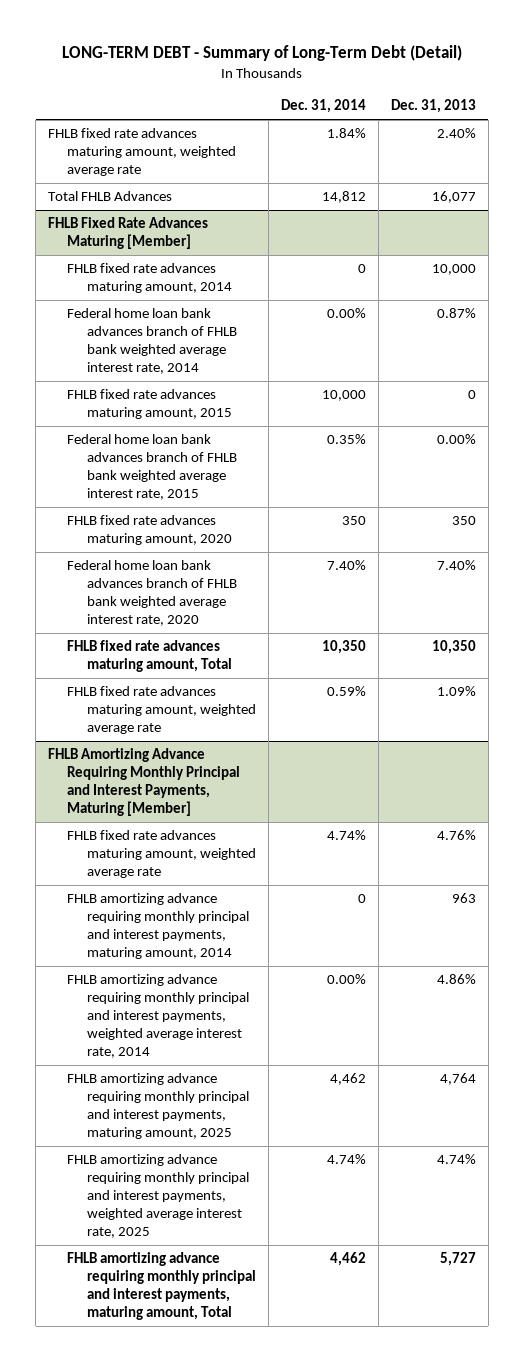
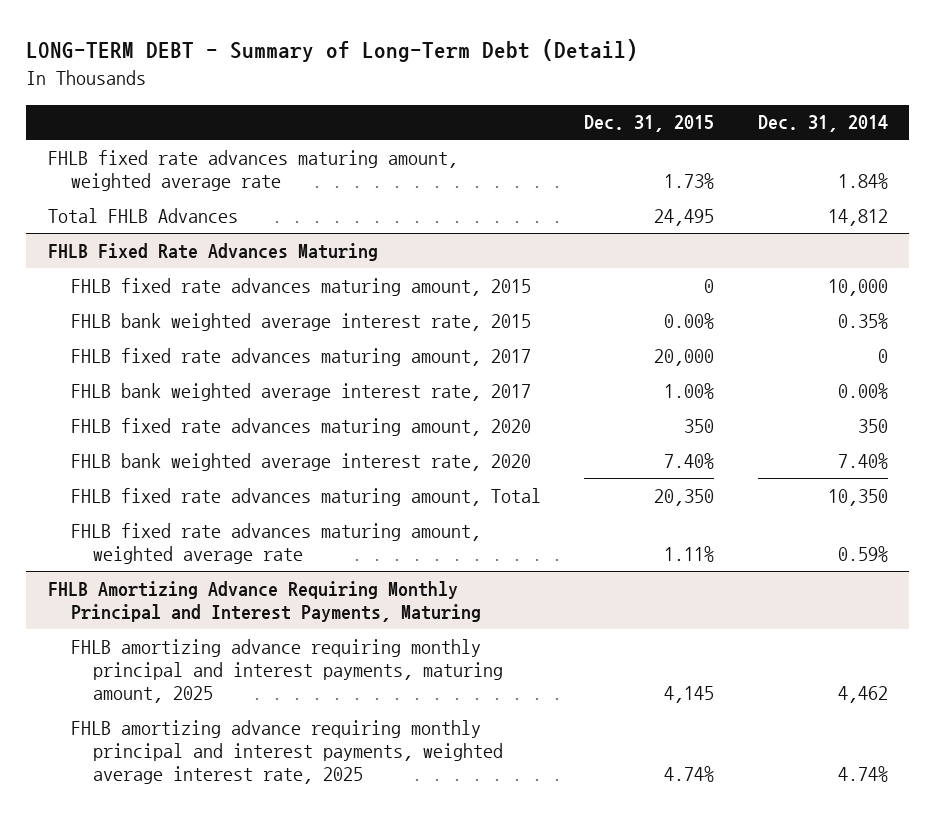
[390,99,476,114] Dec. 31, 2013 -> none
none -> [584,115,715,133] Dec. 31, 2015
[67,263,232,294] FHLB fixed rate advances maturing amount, 2014 -> none
[67,308,237,374] Federal home loan bank advances branch of FHLB bank weighted average interest rate, 2014 -> none
[48,217,209,250] FHLB Fixed Rate Advances Maturing [Member] -> [48,242,379,261] FHLB Fixed Rate Advances Maturing
none -> [70,312,531,331] FHLB bank weighted average interest rate, 2015
none -> [70,347,531,366] FHLB fixed rate advances maturing amount, 2017
[67,434,237,500] Federal home loan bank advances branch of FHLB bank weighted average interest rate, 2015 -> [70,382,531,401] FHLB bank weighted average interest rate, 2017
[326,434,366,445] 0.35% -> [837,382,888,399] 0.00%
[67,560,237,626] Federal home loan bank advances branch of FHLB bank weighted average interest rate, 2020 -> [70,452,531,471] FHLB bank weighted average interest rate, 2020
[67,830,256,879] FHLB fixed rate advances maturing amount, weighted average rate -> none
[67,893,249,959] FHLB amortizing advance requiring monthly principal and interest payments, maturing amount, 2014 -> none
[67,974,249,1058] FHLB amortizing advance requiring monthly principal and interest payments, weighted average interest rate, 2014 -> none
[48,748,241,816] FHLB Amortizing Advance Requiring Monthly Principal and Interest Payments, Maturing [Member] -> [48,580,481,623] FHLB Amortizing Advance Requiring Monthly Principal and Interest Payments, Maturing
[67,1252,256,1320] FHLB amortizing advance requiring monthly principal and interest payments, maturing amount, Total -> none

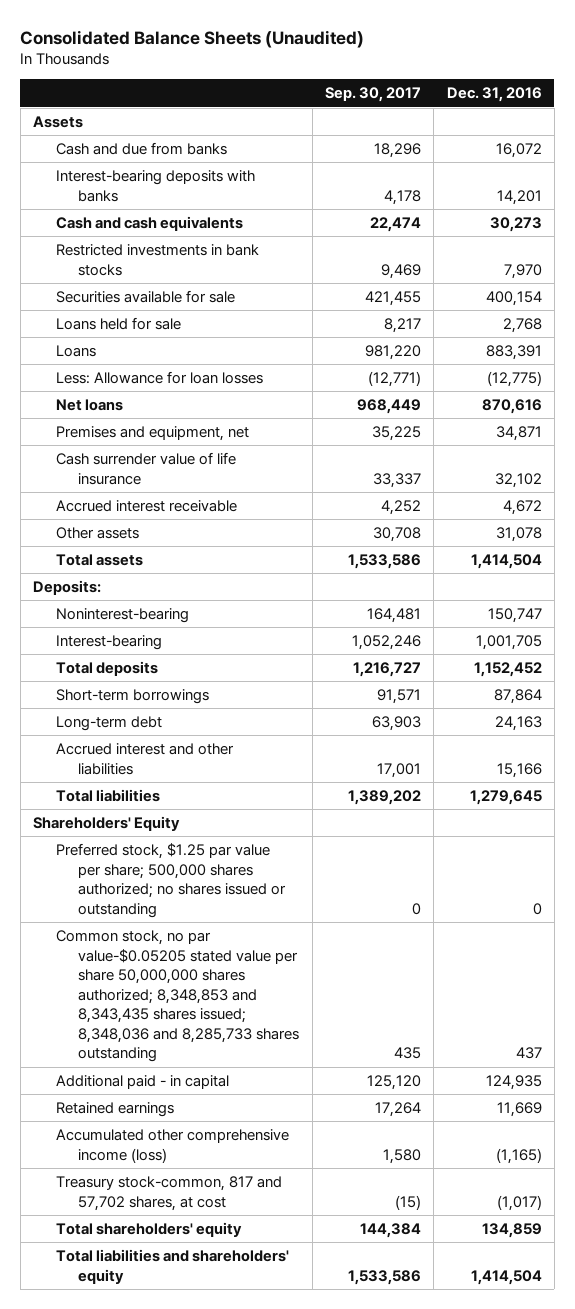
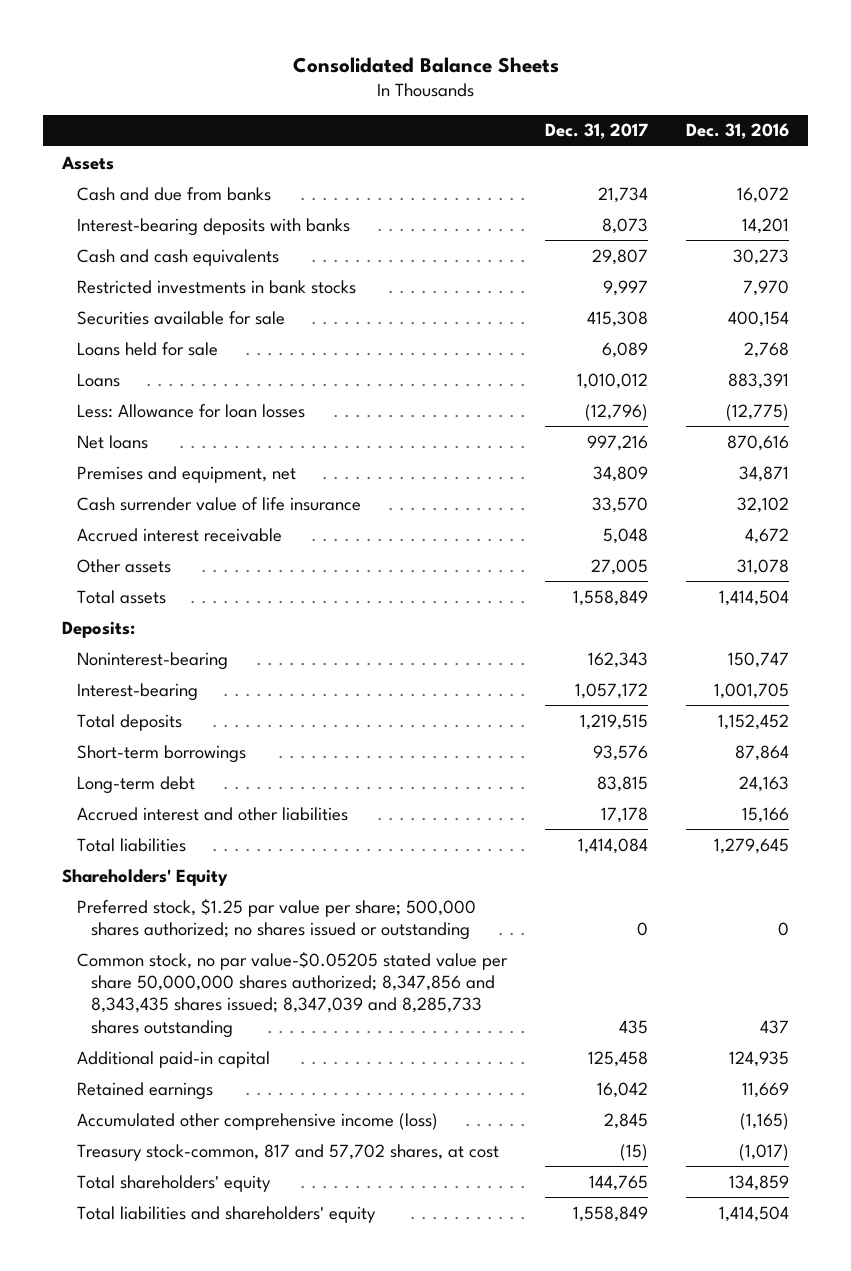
[20,29,365,48] Consolidated Balance Sheets (Unaudited) -> [292,56,559,73] Consolidated Balance Sheets
[324,87,421,103] Sep. 30, 2017 -> none
none -> [544,123,648,140] Dec. 31, 2017
[55,930,300,1063] Common stock, no par value-$0.05205 stated value per share 50,000,000 shares authorized; 8,348,853 and 8,343,435 shares issued; 8,348,036 and 8,285,733 shares outstanding -> [76,950,508,1038] Common stock, no par value-$0.05205 stated value per share 50,000,000 shares authorized; 8,347,856 and 8,343,435 shares issued; 8,347,039 and 8,285,733 shares outstanding
[55,1075,229,1090] Additional paid - in capital -> [76,1050,270,1068] Additional paid-in capital

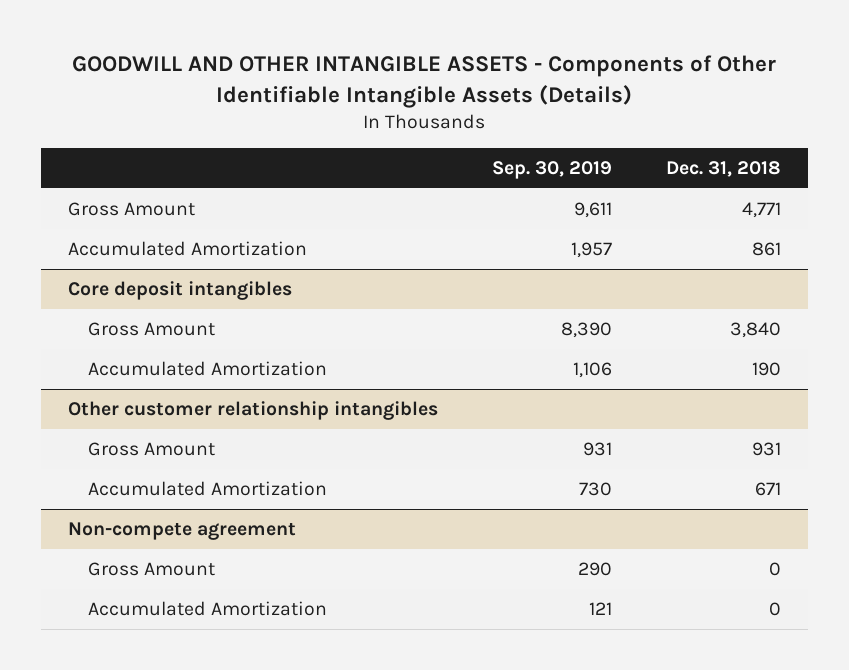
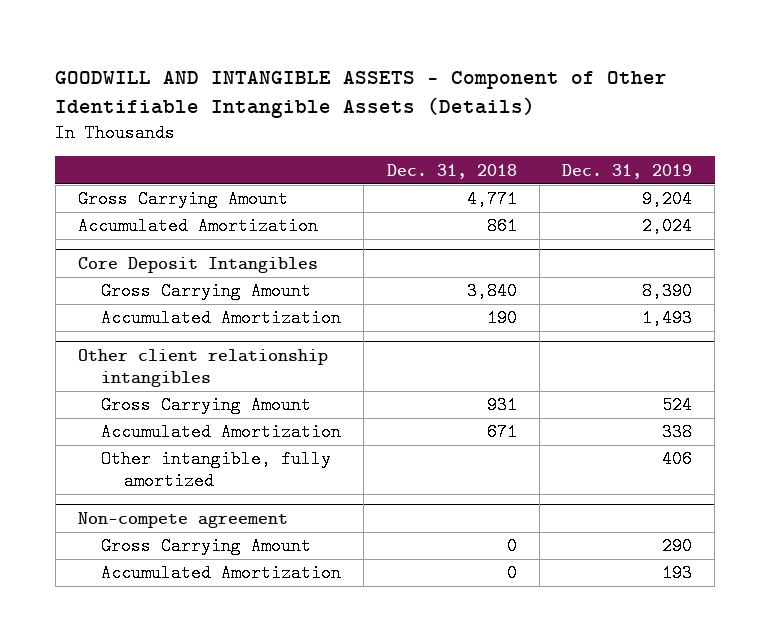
[72,55,777,108] GOODWILL AND OTHER INTANGIBLE ASSETS - Components of Other Identifiable Intangible Assets (Details) -> [55,71,668,118] GOODWILL AND INTANGIBLE ASSETS - Component of Other Identifiable Intangible Assets (Details)
[491,160,612,179] Sep. 30, 2019 -> none
none -> [562,163,693,179] Dec. 31, 2019
[67,202,195,217] Gross Amount -> [78,190,289,209] Gross Carrying Amount
[67,281,292,301] Core deposit intangibles -> [78,257,319,274] Core Deposit Intangibles
[87,322,215,337] Gross Amount -> [101,282,312,301] Gross Carrying Amount
[67,401,438,421] Other customer relationship intangibles -> [78,349,329,387] Other client relationship intangibles
[87,442,215,457] Gross Amount -> [101,396,312,415] Gross Carrying Amount
none -> [101,450,332,490] Other intangible, fully amortized
[87,562,215,577] Gross Amount -> [101,537,312,556] Gross Carrying Amount

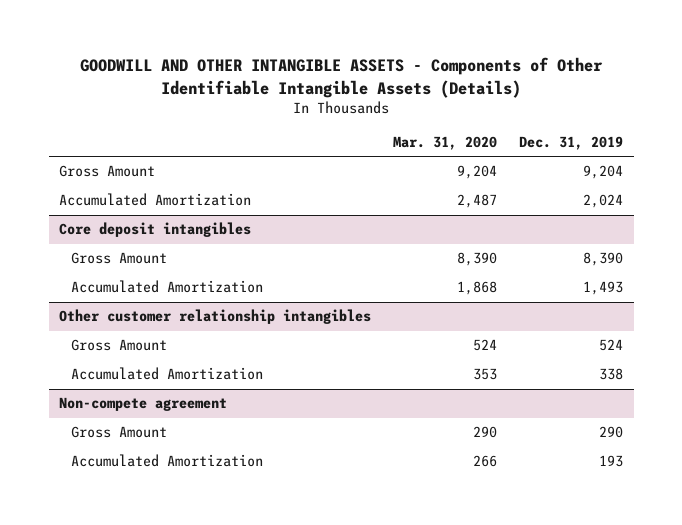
[55,71,668,118] GOODWILL AND INTANGIBLE ASSETS - Component of Other Identifiable Intangible Assets (Details) -> [80,57,604,98] GOODWILL AND OTHER INTANGIBLE ASSETS - Components of Other Identifiable Intangible Assets (Details)
[386,163,517,179] Dec. 31, 2018 -> none
none -> [393,136,498,151] Mar. 31, 2020
[78,190,289,209] Gross Carrying Amount -> [59,165,156,178] Gross Amount
[78,257,319,274] Core Deposit Intangibles -> [59,222,252,238] Core deposit intangibles
[101,282,312,301] Gross Carrying Amount -> [71,252,168,265] Gross Amount
[78,349,329,387] Other client relationship intangibles -> [59,309,372,325] Other customer relationship intangibles
[101,396,312,415] Gross Carrying Amount -> [71,339,168,352] Gross Amount
[101,450,332,490] Other intangible, fully amortized -> none
[101,537,312,556] Gross Carrying Amount -> [71,426,168,439] Gross Amount

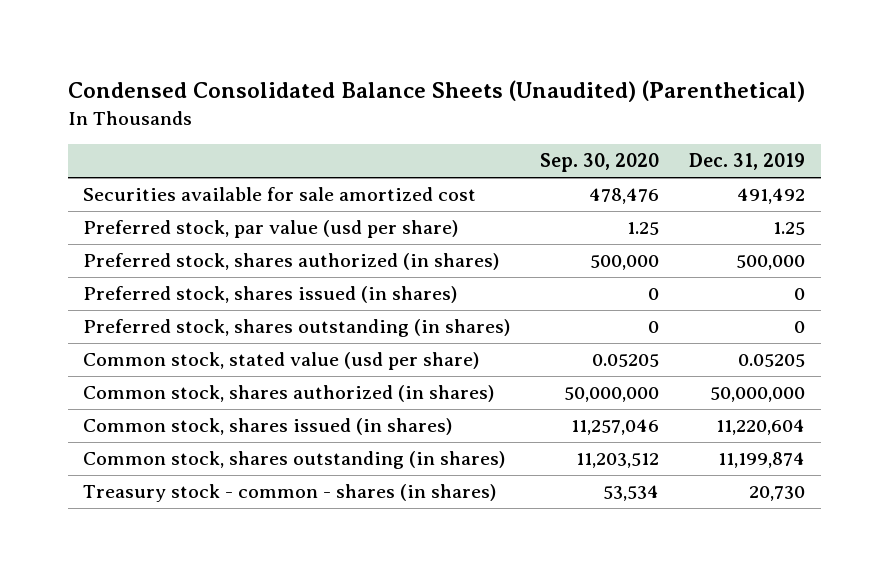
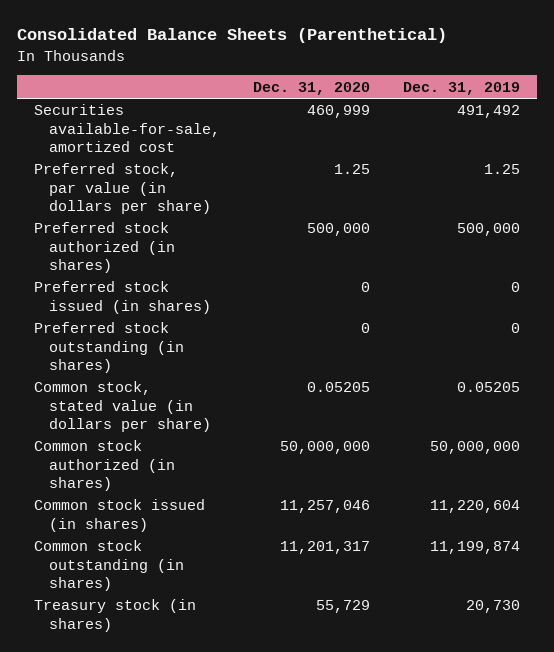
[67,80,805,103] Condensed Consolidated Balance Sheets (Unaudited) (Parenthetical) -> [17,28,448,44] Consolidated Balance Sheets (Parenthetical)
[540,153,660,173] Sep. 30, 2020 -> none
none -> [253,81,371,95] Dec. 31, 2020
[82,187,476,202] Securities available for sale amortized cost -> [33,104,221,152] Securities available-for-sale, amortized cost
[82,220,458,239] Preferred stock, par value (usd per share) -> [33,163,212,214] Preferred stock, par value (in dollars per share)
[82,253,499,271] Preferred stock, shares authorized (in shares) -> [33,222,176,273] Preferred stock authorized (in shares)
[82,286,457,304] Preferred stock, shares issued (in shares) -> [33,281,212,314] Preferred stock issued (in shares)
[82,319,510,338] Preferred stock, shares outstanding (in shares) -> [33,322,185,373] Preferred stock outstanding (in shares)
[82,352,479,371] Common stock, stated value (usd per share) -> [33,381,212,432] Common stock, stated value (in dollars per share)
[82,385,494,403] Common stock, shares authorized (in shares) -> [33,440,176,491] Common stock authorized (in shares)
[82,418,452,436] Common stock, shares issued (in shares) -> [33,499,205,532] Common stock issued (in shares)
[82,451,505,470] Common stock, shares outstanding (in shares) -> [33,540,185,591] Common stock outstanding (in shares)
[82,484,496,503] Treasury stock - common - shares (in shares) -> [33,599,196,632] Treasury stock (in shares)

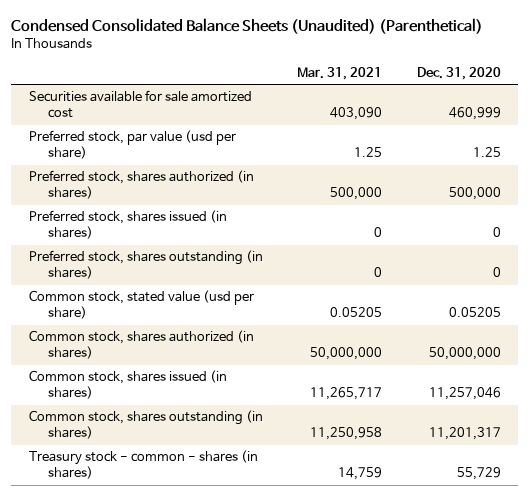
[17,28,448,44] Consolidated Balance Sheets (Parenthetical) -> [11,18,484,35] Condensed Consolidated Balance Sheets (Unaudited) (Parenthetical)
[403,81,521,95] Dec. 31, 2019 -> none
none -> [297,67,383,81] Mar. 31, 2021
[33,104,221,152] Securities available-for-sale, amortized cost -> [28,90,252,119] Securities available for sale amortized cost
[33,163,212,214] Preferred stock, par value (in dollars per share) -> [28,130,236,160] Preferred stock, par value (usd per share)
[33,222,176,273] Preferred stock authorized (in shares) -> [28,170,254,200] Preferred stock, shares authorized (in shares)
[33,281,212,314] Preferred stock issued (in shares) -> [28,210,227,240] Preferred stock, shares issued (in shares)
[33,322,185,373] Preferred stock outstanding (in shares) -> [28,250,263,280] Preferred stock, shares outstanding (in shares)
[33,381,212,432] Common stock, stated value (in dollars per share) -> [28,290,254,320] Common stock, stated value (usd per share)
[33,440,176,491] Common stock authorized (in shares) -> [28,330,254,360] Common stock, shares authorized (in shares)
[33,499,205,532] Common stock issued (in shares) -> [28,370,227,400] Common stock, shares issued (in shares)
[33,540,185,591] Common stock outstanding (in shares) -> [28,410,263,440] Common stock, shares outstanding (in shares)
[33,599,196,632] Treasury stock (in shares) -> [28,450,258,480] Treasury stock - common - shares (in shares)

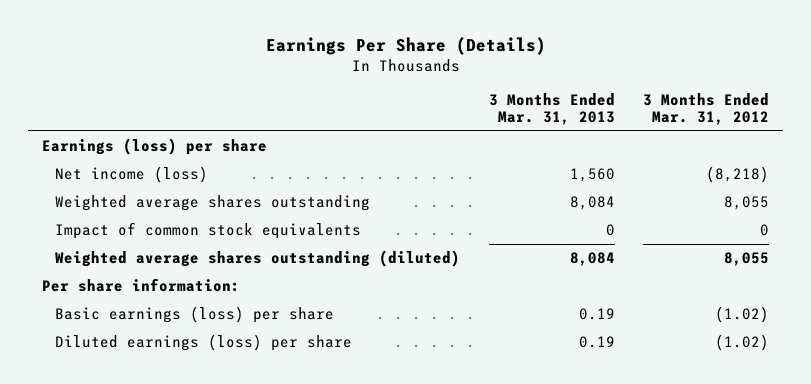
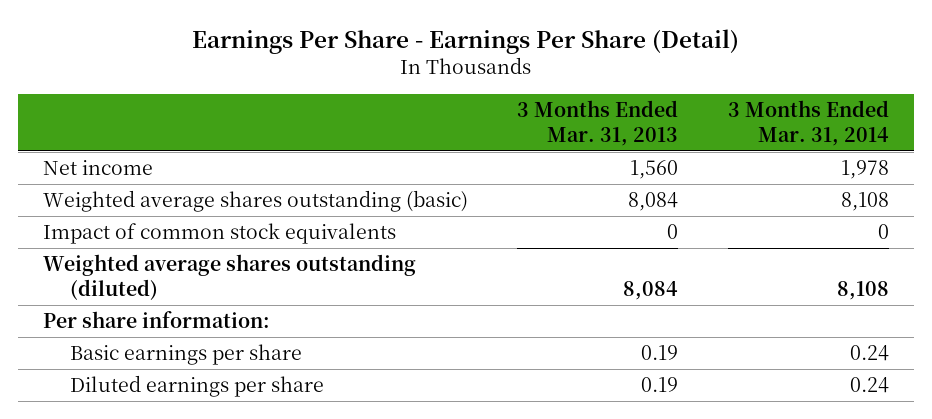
[265,36,546,55] Earnings Per Share (Details) -> [191,29,739,55] Earnings Per Share - Earnings Per Share (Detail)
[643,92,770,125] 3 Months Ended Mar. 31, 2012 -> none
none -> [728,100,890,146] 3 Months Ended Mar. 31, 2014
[42,138,268,156] Earnings (loss) per share -> none
[55,166,209,184] Net income (loss) -> [42,160,153,176] Net income
[55,195,371,212] Weighted average shares outstanding -> [42,190,468,213] Weighted average shares outstanding (basic)
[55,306,335,324] Basic earnings (loss) per share -> [69,344,302,366] Basic earnings per share
[55,334,353,352] Diluted earnings (loss) per share -> [69,375,324,398] Diluted earnings per share

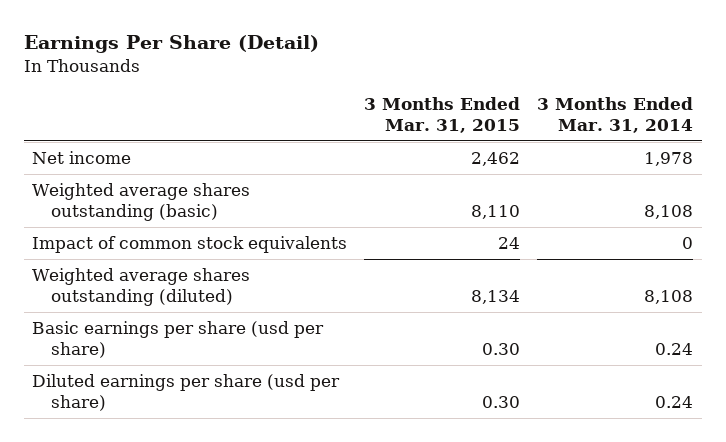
[191,29,739,55] Earnings Per Share - Earnings Per Share (Detail) -> [23,35,319,54] Earnings Per Share (Detail)
[517,100,679,146] 3 Months Ended Mar. 31, 2013 -> none
none -> [364,96,521,133] 3 Months Ended Mar. 31, 2015
[42,311,270,329] Per share information: -> none
[69,344,302,366] Basic earnings per share -> [32,320,325,358] Basic earnings per share (usd per share)
[69,375,324,398] Diluted earnings per share -> [32,373,341,411] Diluted earnings per share (usd per share)

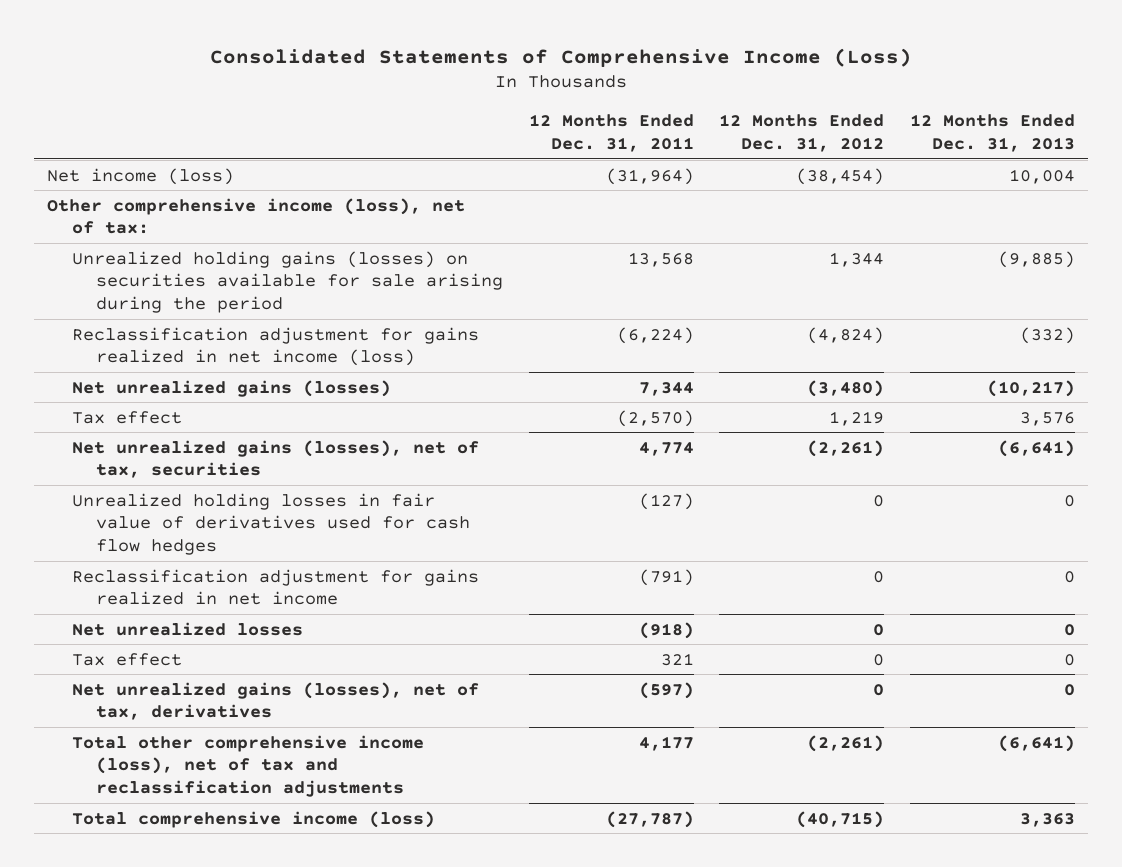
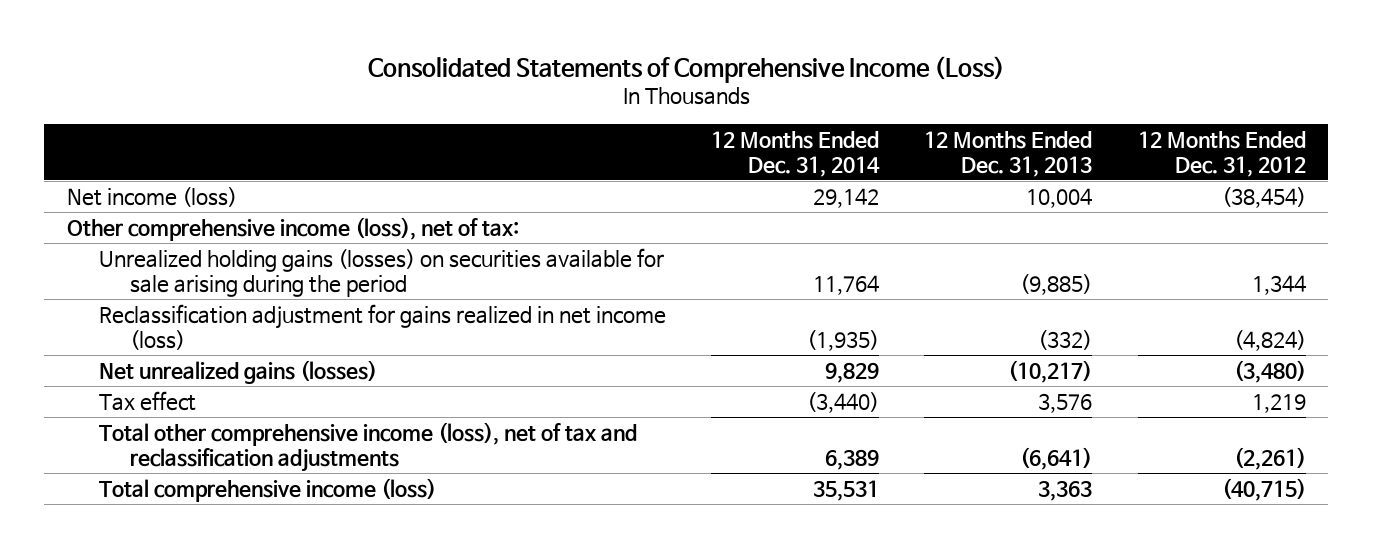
[528,114,694,153] 12 Months Ended Dec. 31, 2011 -> none
none -> [710,130,880,177] 12 Months Ended Dec. 31, 2014
[71,439,479,479] Net unrealized gains (losses), net of tax, securities -> none
[71,492,470,556] Unrealized holding losses in fair value of derivatives used for cash flow hedges -> none
[71,568,479,606] Reclassification adjustment for gains realized in net income -> none
[71,621,303,636] Net unrealized losses -> none
[71,652,182,666] Tax effect -> none
[71,681,479,721] Net unrealized gains (losses), net of tax, derivatives -> none

